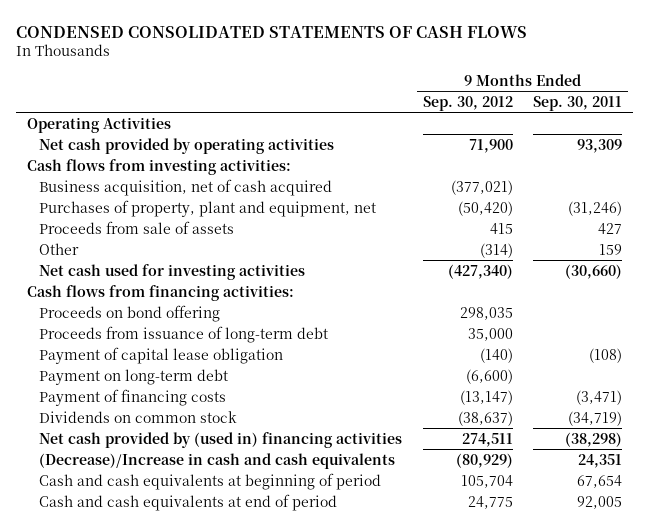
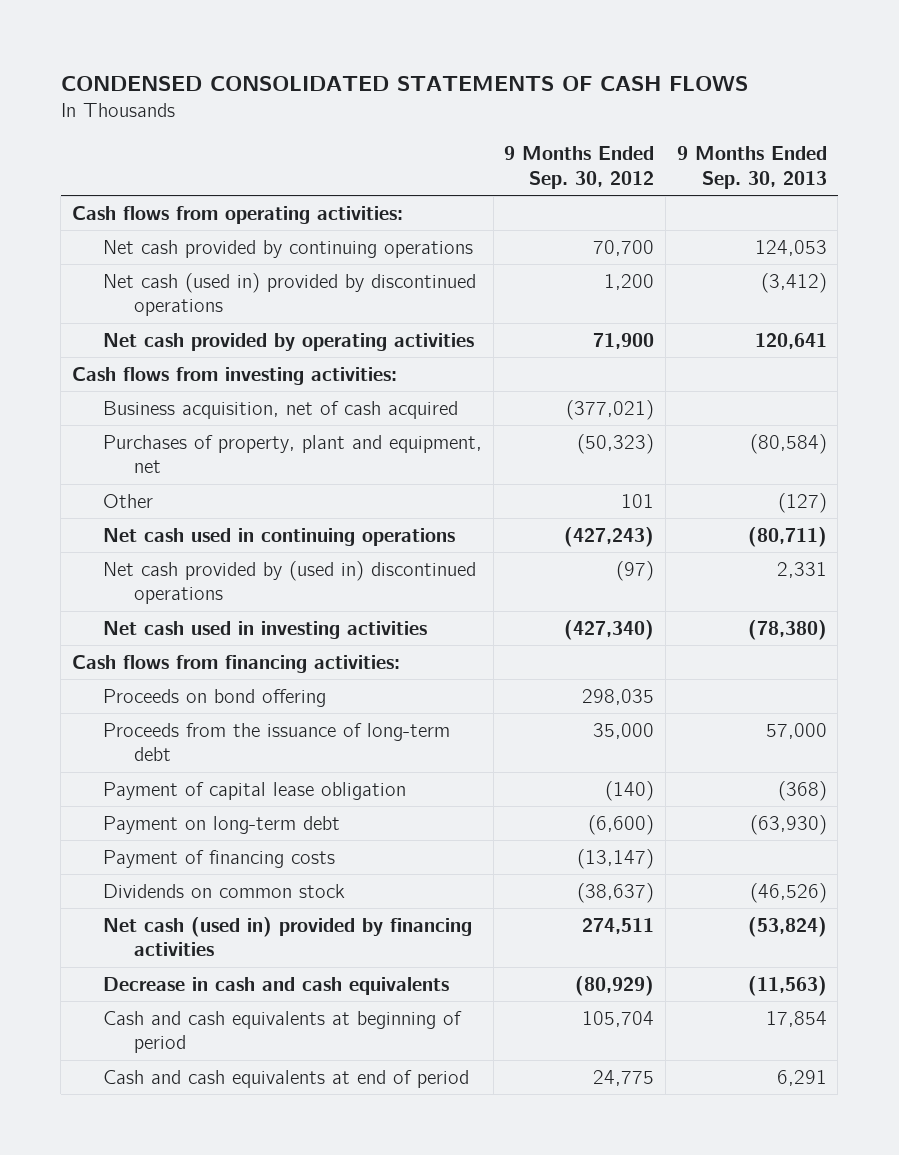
[533,95,623,111] Sep. 30, 2011 -> none
none -> [676,146,827,189] 9 Months Ended Sep. 30, 2013
[26,116,171,133] Operating Activities -> none
none -> [72,205,404,224] Cash flows from operating activities:
none -> [102,239,473,258] Net cash provided by continuing operations
none -> [102,272,476,317] Net cash (used in) provided by discontinued operations
[38,220,234,234] Proceeds from sale of assets -> none
[457,200,513,216] (50,420) -> [577,433,655,454] (50,323)
[479,242,513,258] (314) -> [621,493,655,508] 101
[38,263,305,280] Net cash used for investing activities -> [102,527,455,546] Net cash used in continuing operations
[447,263,513,279] (427,340) -> [564,526,655,547] (427,243)
none -> [102,560,476,605] Net cash provided by (used in) discontinued operations
none -> [102,620,427,639] Net cash used in investing activities
[38,325,328,343] Proceeds from issuance of long-term debt -> [102,722,450,762] Proceeds from the issuance of long-term debt
[38,431,402,448] Net cash provided by (used in) financing activities -> [102,916,472,957] Net cash (used in) provided by financing activities
[38,452,395,469] (Decrease)/Increase in cash and cash equivalents -> [102,976,449,995] Decrease in cash and cash equivalents

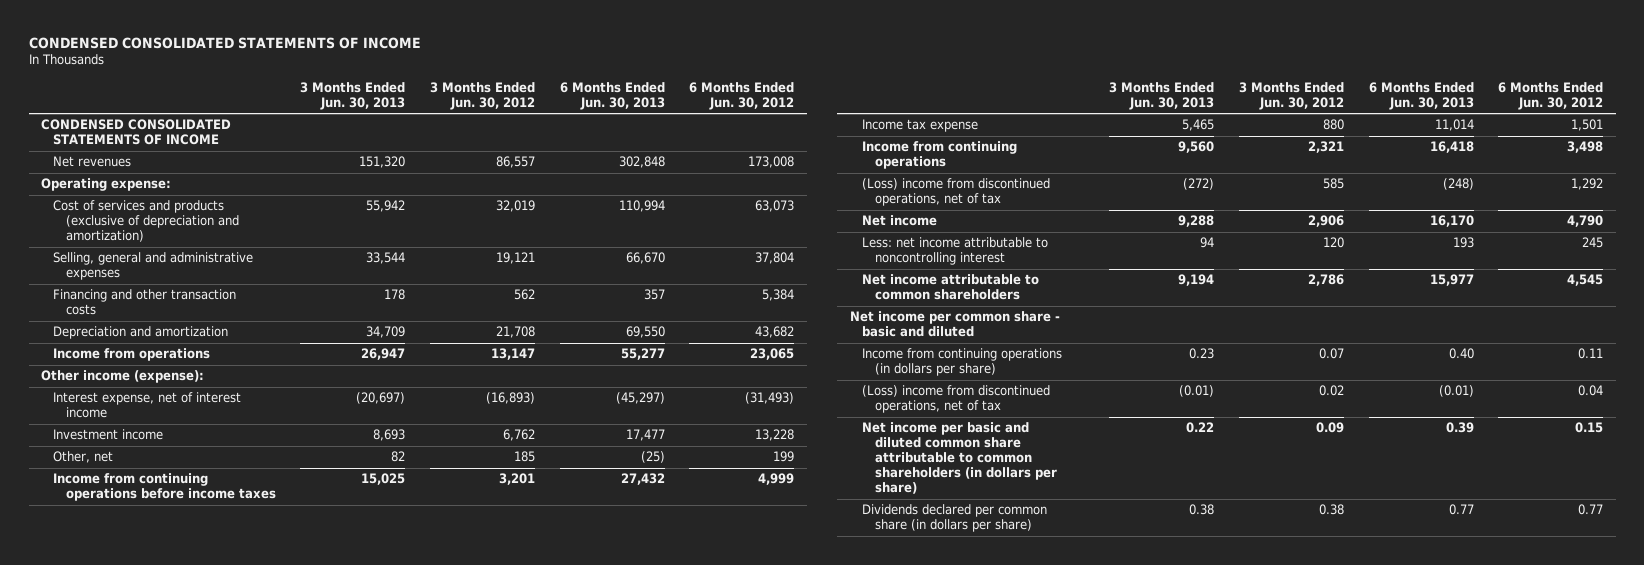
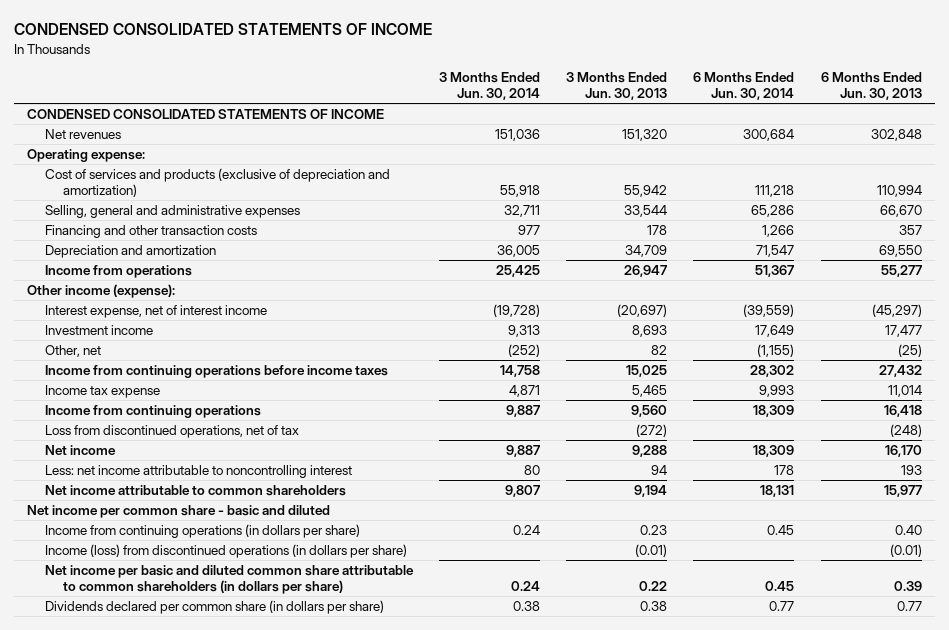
[430,81,536,110] 3 Months Ended Jun. 30, 2012 -> none
[689,81,795,110] 6 Months Ended Jun. 30, 2012 -> none
none -> [439,72,541,101] 3 Months Ended Jun. 30, 2014
none -> [693,72,795,101] 6 Months Ended Jun. 30, 2014
[862,178,1051,207] (Loss) income from discontinued operations, net of tax -> [44,424,299,438] Loss from discontinued operations, net of tax
[862,385,1051,414] (Loss) income from discontinued operations, net of tax -> [44,543,407,558] Income (loss) from discontinued operations (in dollars per share)

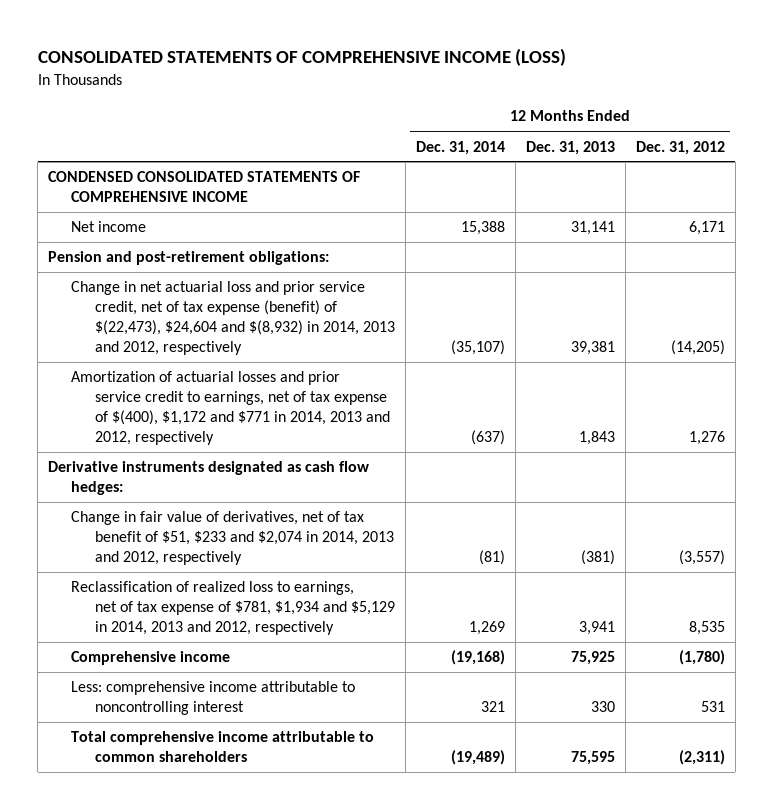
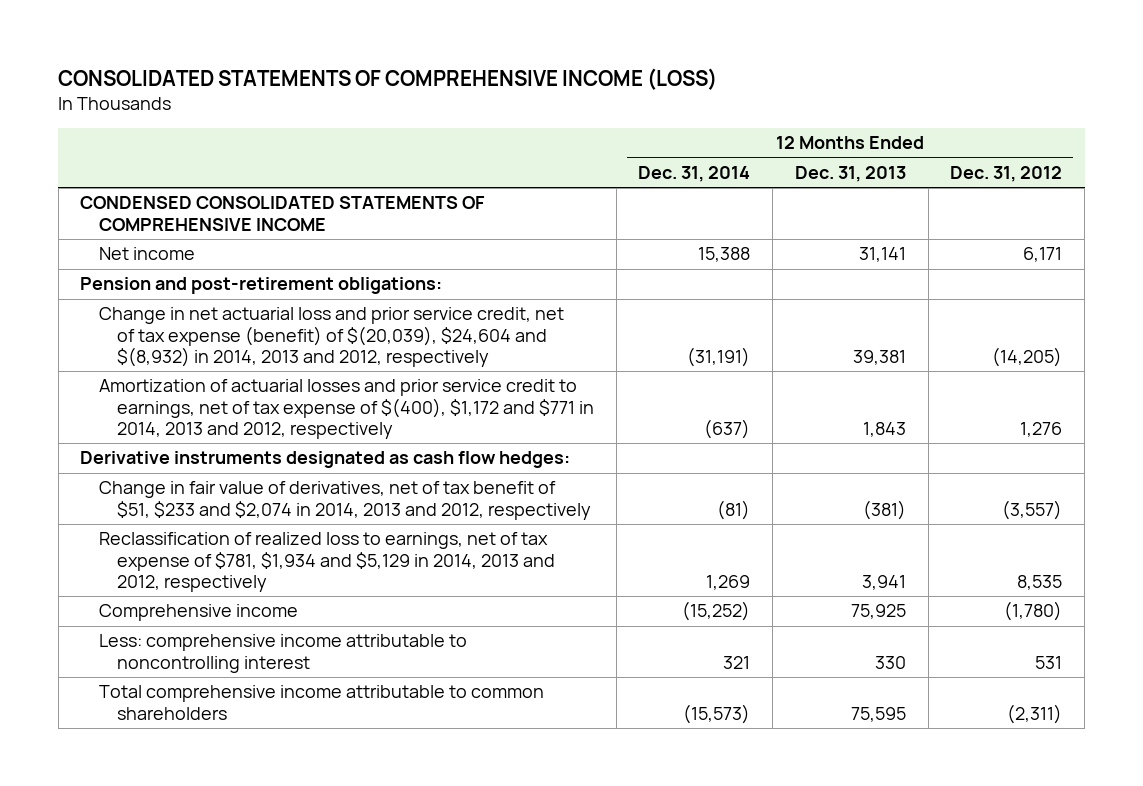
[71,281,395,355] Change in net actuarial loss and prior service credit, net of tax expense (benefit) of $(22,473), $24,604 and $(8,932) in 2014, 2013 and 2012, respectively -> [98,307,564,367] Change in net actuarial loss and prior service credit, net of tax expense (benefit) of $(20,039), $24,604 and $(8,932) in 2014, 2013 and 2012, respectively
[450,339,505,355] (35,107) -> [687,346,751,367] (31,191)
[450,650,505,666] (19,168) -> [682,601,751,622] (15,252)
[450,750,505,766] (19,489) -> [683,703,751,724] (15,573)

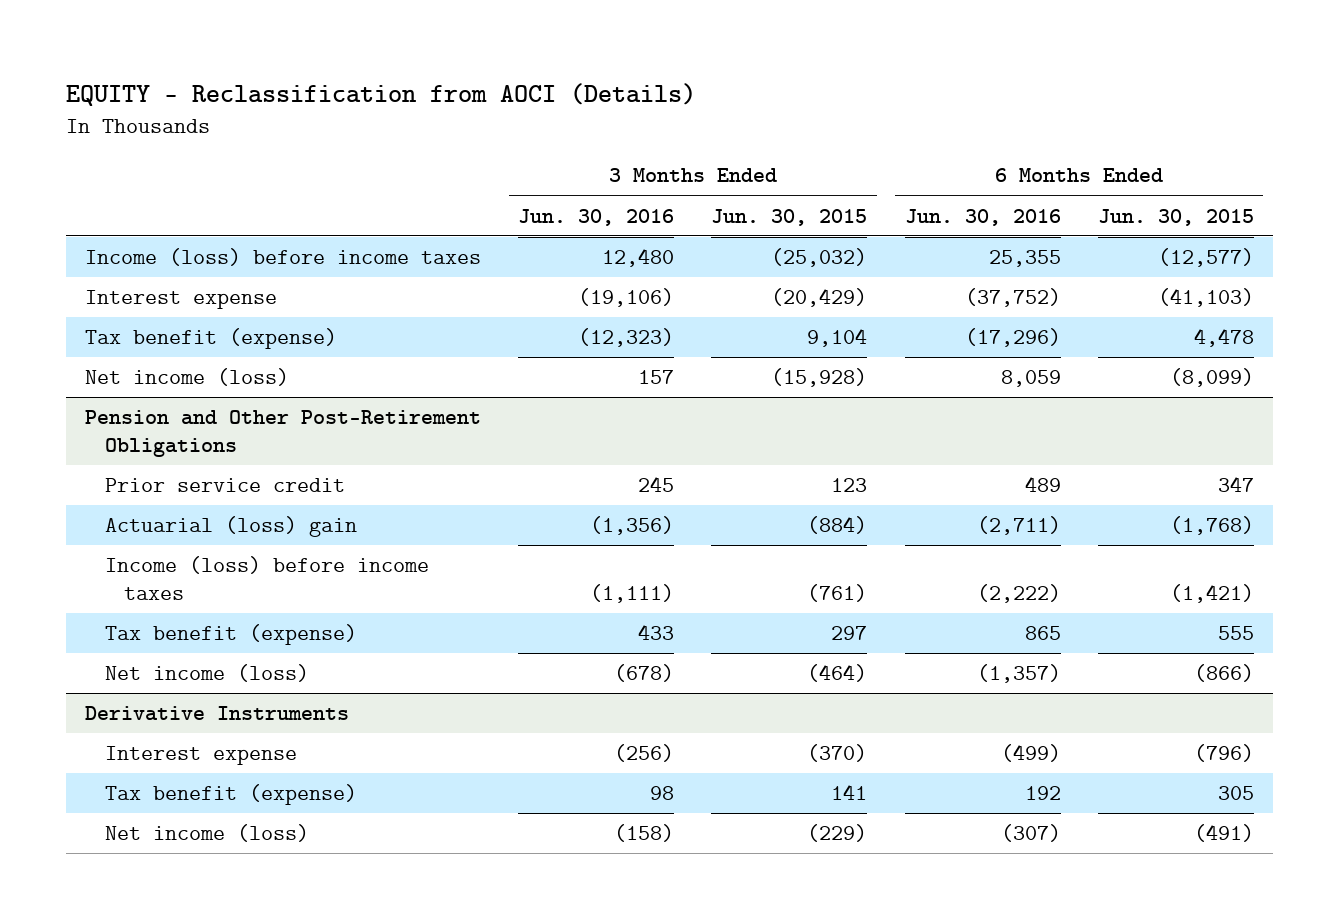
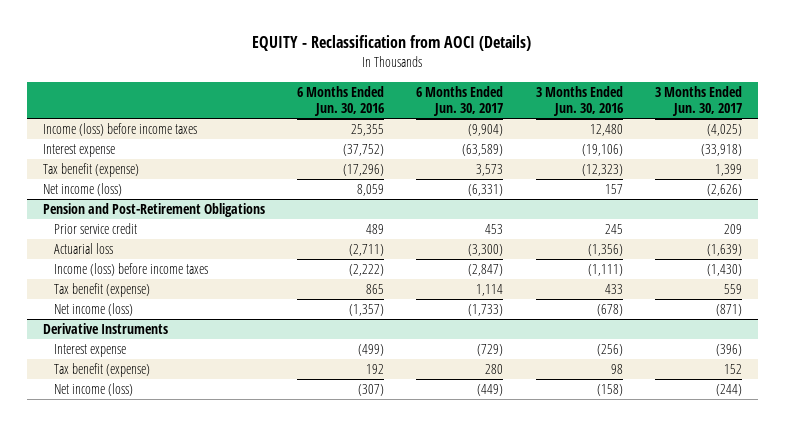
[711,208,868,226] Jun. 30, 2015 -> none
[1097,208,1254,226] Jun. 30, 2015 -> none
none -> [416,85,504,117] 6 Months Ended Jun. 30, 2017
none -> [655,85,743,117] 3 Months Ended Jun. 30, 2017
[84,410,481,457] Pension and Other Post-Retirement Obligations -> [42,203,265,218] Pension and Post-Retirement Obligations
[104,516,357,538] Actuarial (loss) gain -> [54,243,114,255] Actuarial loss

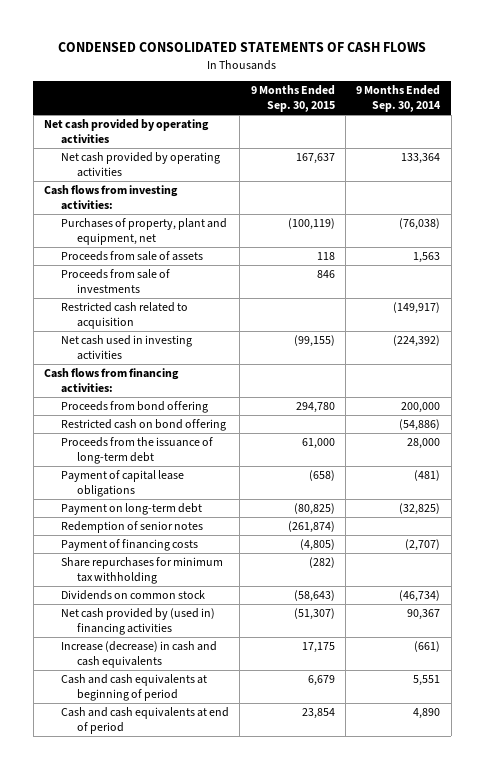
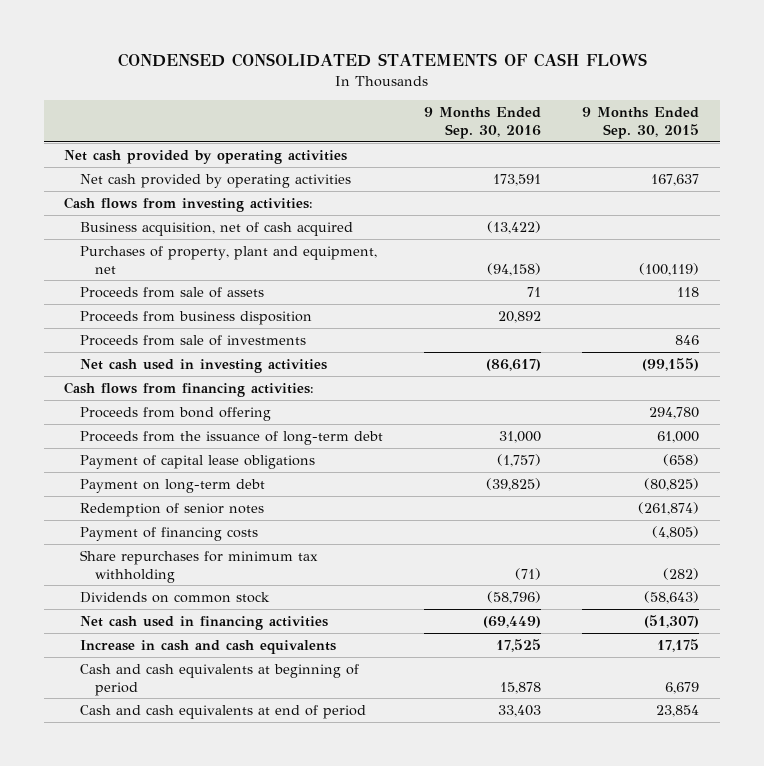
[356,85,442,113] 9 Months Ended Sep. 30, 2014 -> none
none -> [424,107,542,139] 9 Months Ended Sep. 30, 2016
none -> [79,221,353,236] Business acquisition, net of cash acquired
none -> [79,310,312,325] Proceeds from business disposition
[60,302,188,329] Restricted cash related to acquisition -> none
[60,419,226,432] Restricted cash on bond offering -> none
[60,608,215,635] Net cash provided by (used in) financing activities -> [79,615,328,630] Net cash used in financing activities
[60,641,217,668] Increase (decrease) in cash and cash equivalents -> [79,639,336,654] Increase in cash and cash equivalents

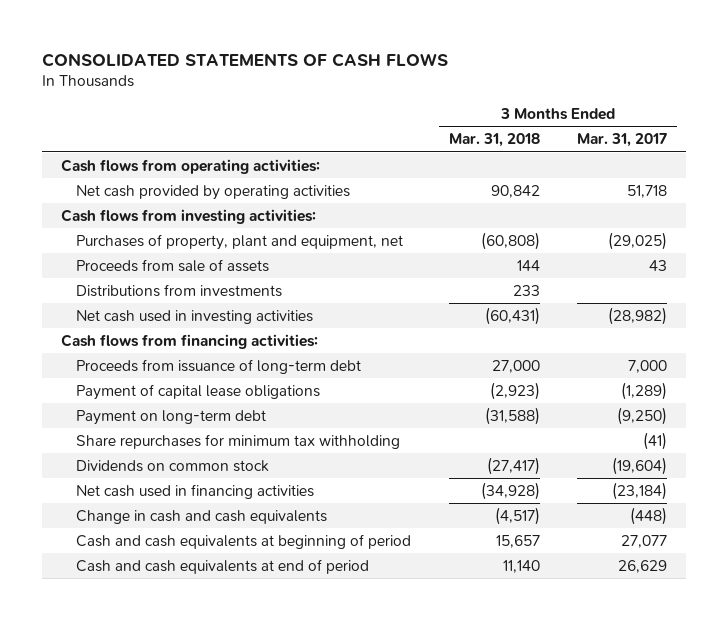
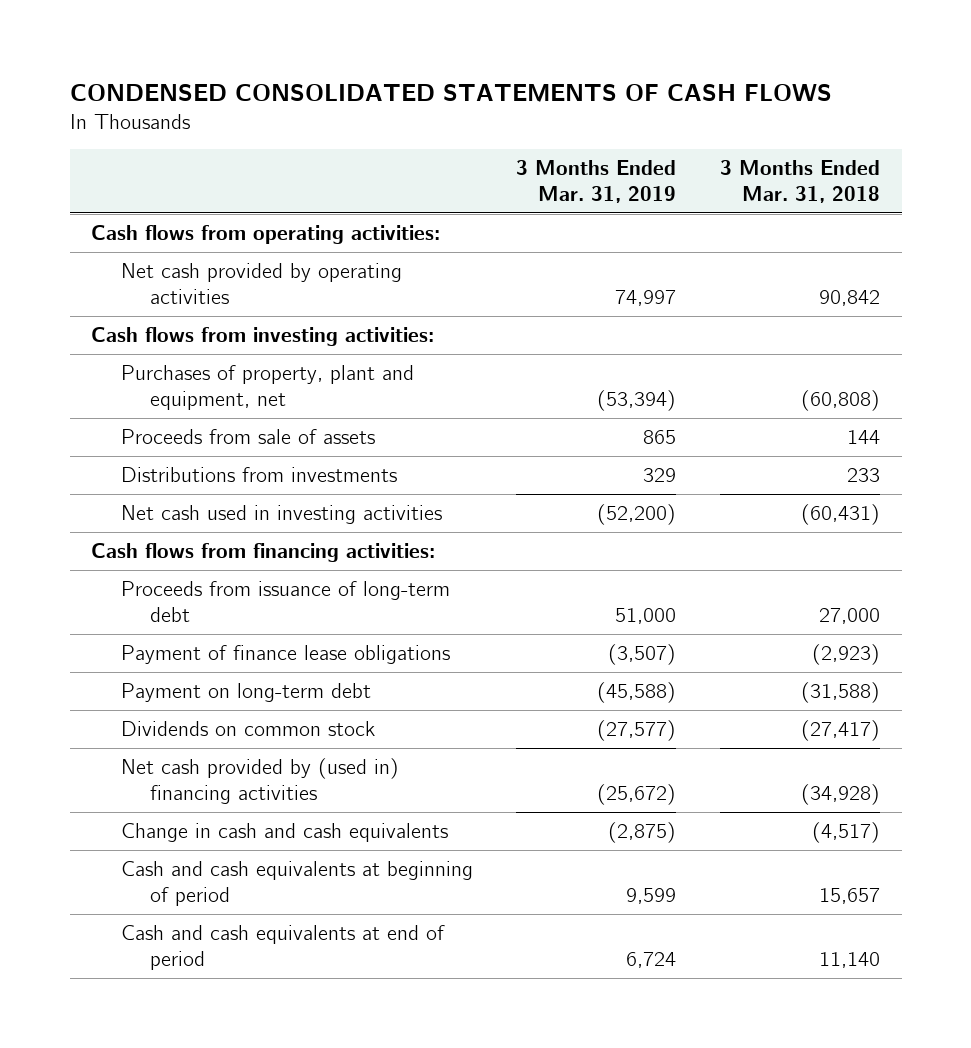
[41,52,448,67] CONSOLIDATED STATEMENTS OF CASH FLOWS -> [69,84,832,103] CONDENSED CONSOLIDATED STATEMENTS OF CASH FLOWS
[577,133,668,148] Mar. 31, 2017 -> none
none -> [516,160,677,203] 3 Months Ended Mar. 31, 2019
[75,383,320,400] Payment of capital lease obligations -> [120,645,450,665] Payment of finance lease obligations
[75,433,400,449] Share repurchases for minimum tax withholding -> none
[75,483,314,499] Net cash used in financing activities -> [120,758,399,804] Net cash provided by (used in) financing activities

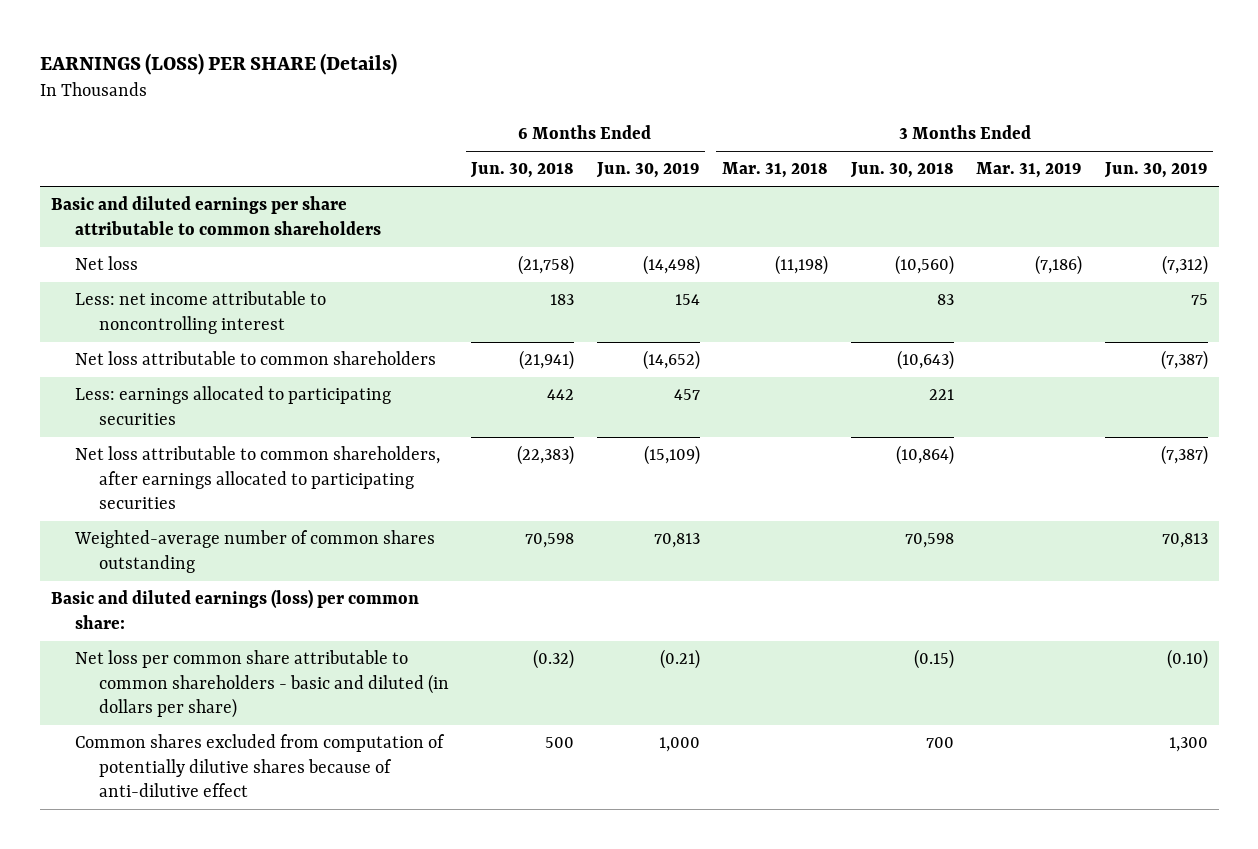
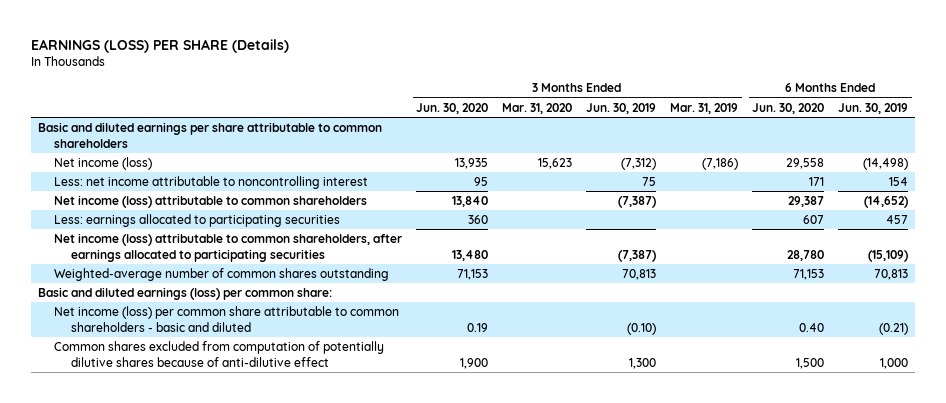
[470,162,575,179] Jun. 30, 2018 -> none
[722,162,829,179] Mar. 31, 2018 -> none
[849,162,954,179] Jun. 30, 2018 -> none
none -> [416,102,489,114] Jun. 30, 2020
none -> [502,102,573,114] Mar. 31, 2020
none -> [752,102,825,114] Jun. 30, 2020
[74,256,138,271] Net loss -> [54,157,153,171] Net income (loss)
[74,351,436,366] Net loss attributable to common shareholders -> [54,195,368,209] Net income (loss) attributable to common shareholders
[74,446,440,510] Net loss attributable to common shareholders, after earnings allocated to participating securities -> [54,233,403,262] Net income (loss) attributable to common shareholders, after earnings allocated to participating securities
[74,650,449,719] Net loss per common share attributable to common shareholders - basic and diluted (in dollars per share) -> [54,306,400,332] Net income (loss) per common share attributable to common shareholders - basic and diluted

